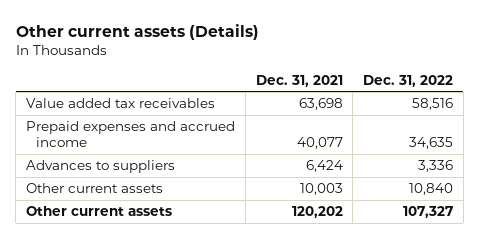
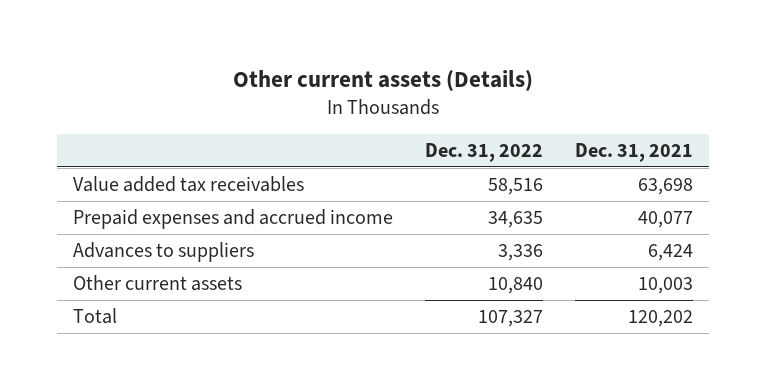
[26,206,173,217] Other current assets -> [72,307,117,324] Total

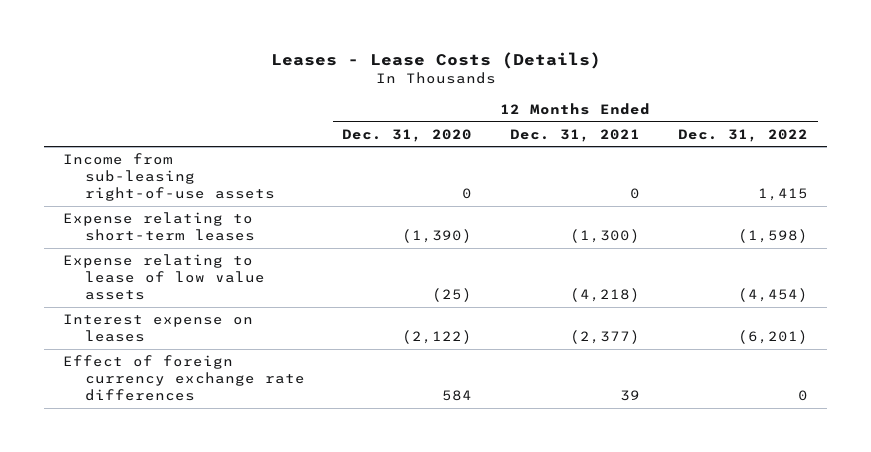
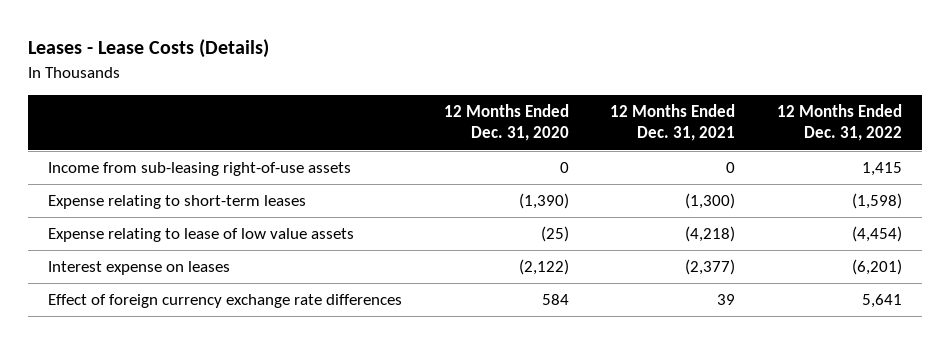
[798,389,809,401] 0 -> [861,294,902,309] 5,641

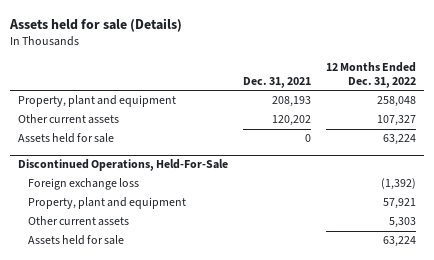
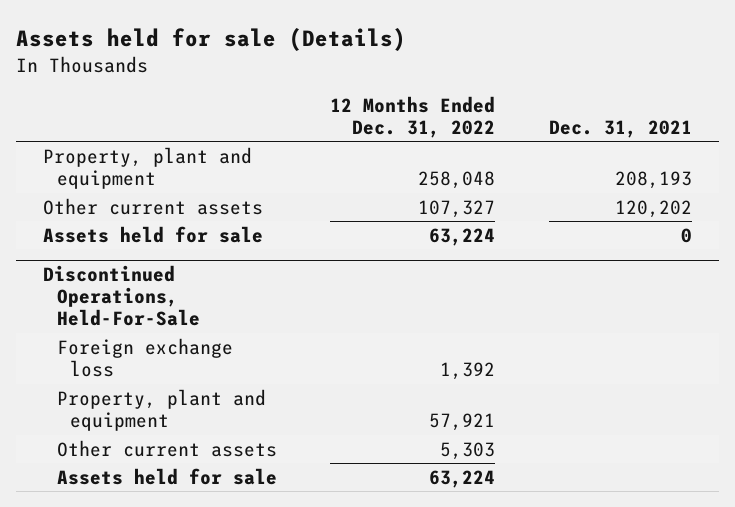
[381,178,417,191] (1,392) -> [440,362,496,381] 1,392

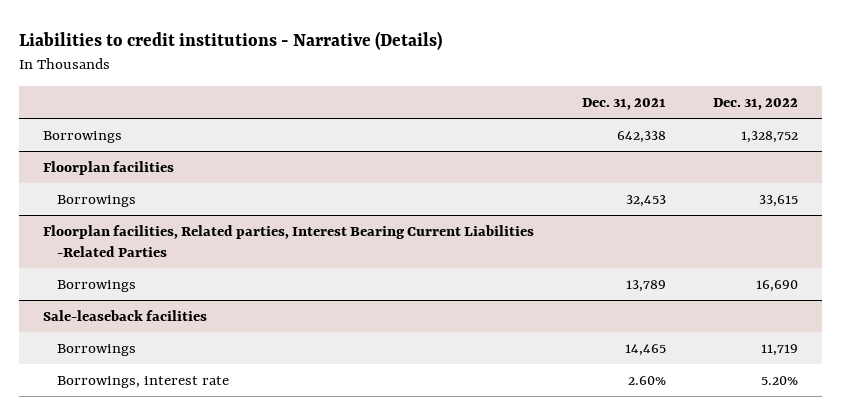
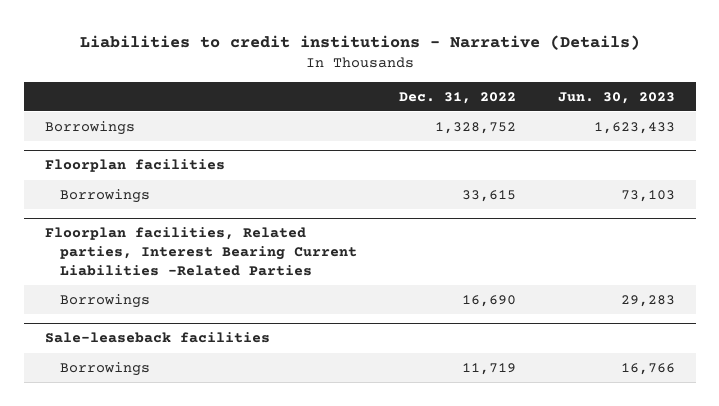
[581,98,666,111] Dec. 31, 2021 -> none
none -> [557,91,675,104] Jun. 30, 2023
[57,375,230,388] Borrowings, interest rate -> none

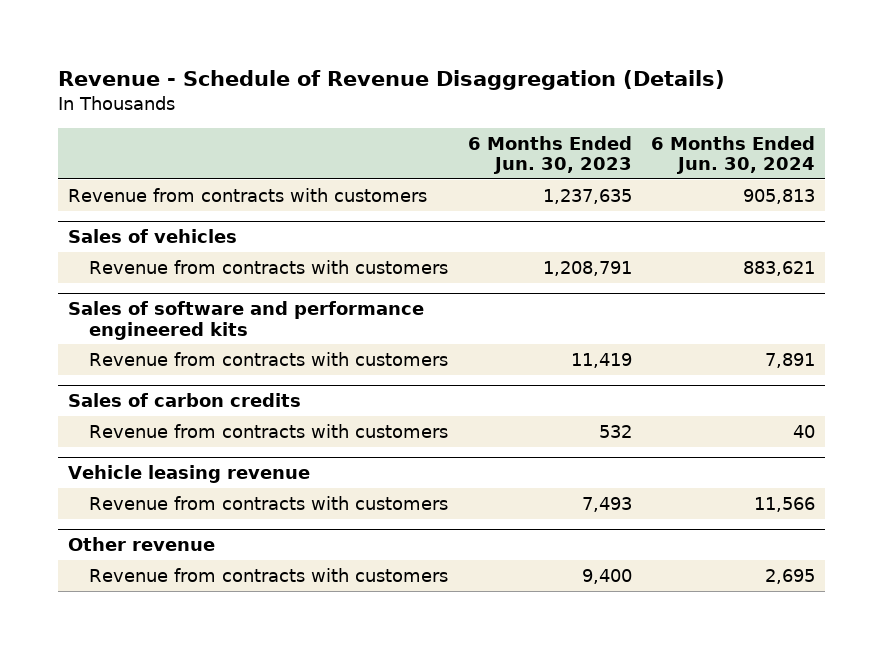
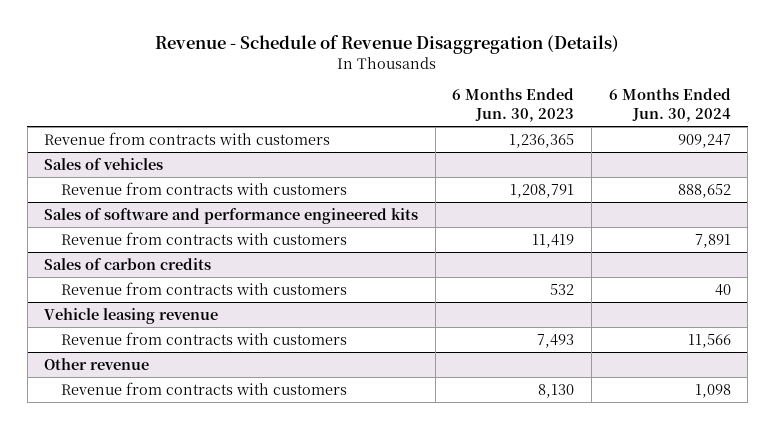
[542,188,632,204] 1,237,635 -> [509,133,575,148] 1,236,365
[743,188,816,204] 905,813 -> [677,133,731,148] 909,247
[743,260,816,276] 883,621 -> [677,183,731,198] 888,652
[581,568,632,584] 9,400 -> [538,383,575,398] 8,130
[765,568,816,584] 2,695 -> [694,383,731,398] 1,098

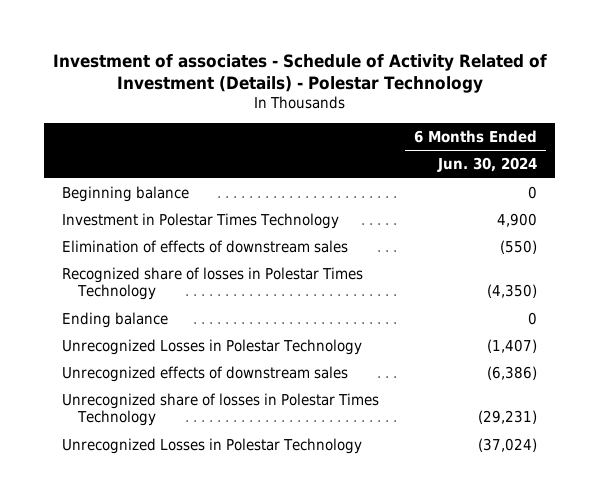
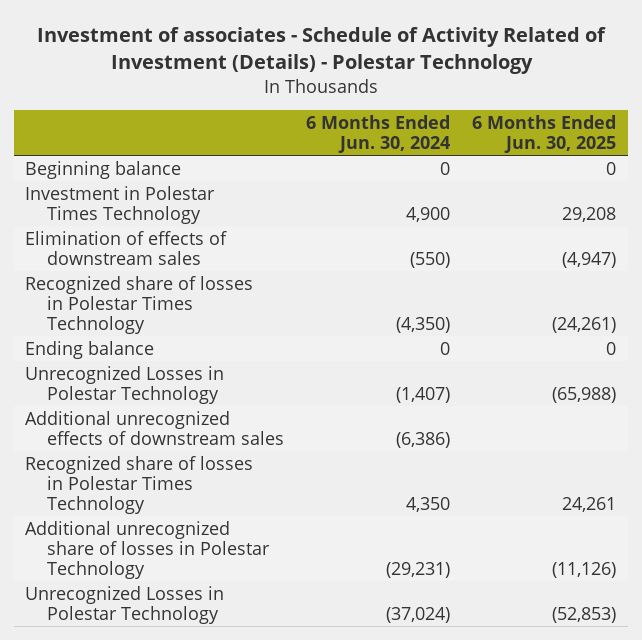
none -> [472,114,617,154] 6 Months Ended Jun. 30, 2025
[61,365,348,382] Unrecognized effects of downstream sales -> [25,410,284,445] Additional unrecognized effects of downstream sales
none -> [25,455,254,515] Recognized share of losses in Polestar Times Technology
[61,392,379,427] Unrecognized share of losses in Polestar Times Technology -> [25,520,270,580] Additional unrecognized share of losses in Polestar Technology

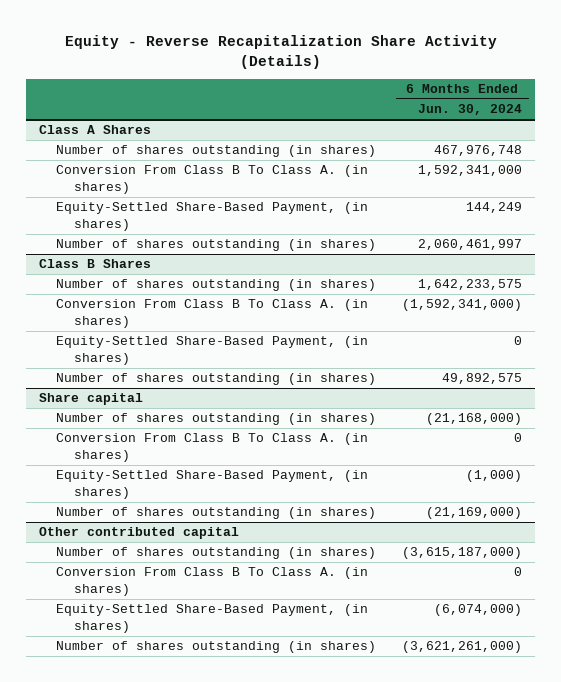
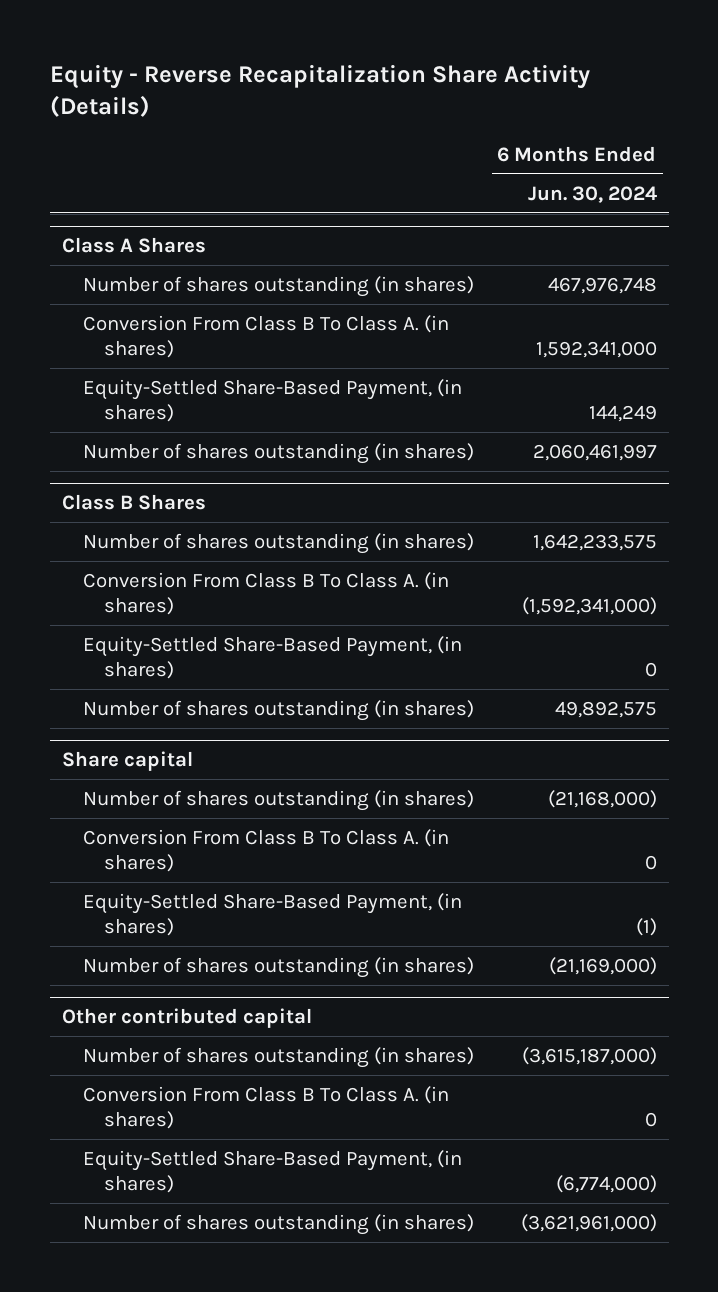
[466,470,523,483] (1,000) -> [635,917,657,936] (1)
[434,604,523,617] (6,074,000) -> [555,1174,657,1193] (6,774,000)
[402,641,523,654] (3,621,261,000) -> [520,1214,657,1233] (3,621,961,000)

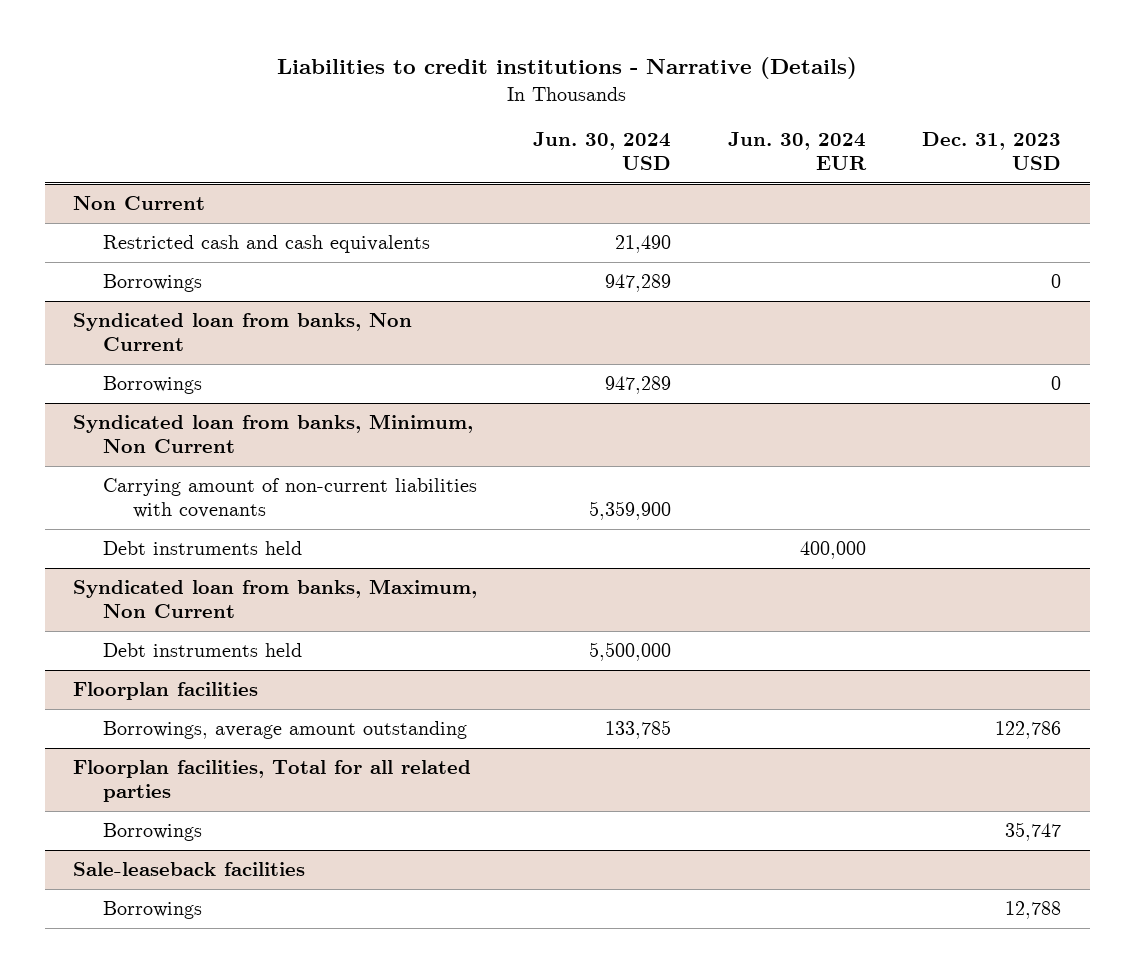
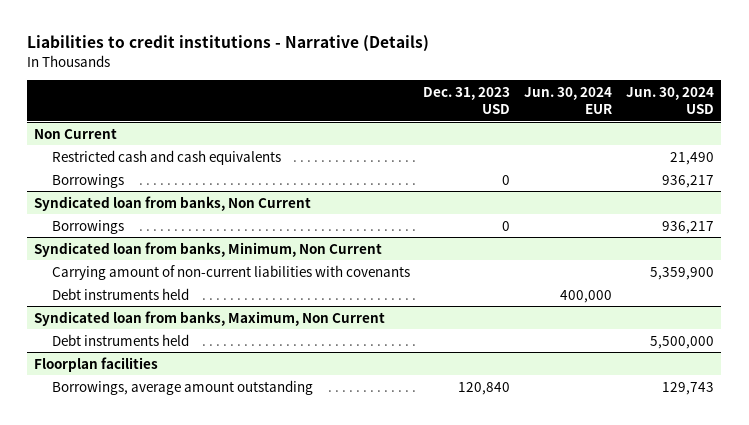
[605,274,672,293] 947,289 -> [662,174,715,188] 936,217
[605,376,672,395] 947,289 -> [662,220,715,234] 936,217
[72,760,471,802] Floorplan facilities, Total for all related parties -> none
[102,823,202,842] Borrowings -> none
[72,862,305,877] Sale-leaseback facilities -> none
[102,901,202,920] Borrowings -> none
[605,720,672,740] 133,785 -> [662,381,715,395] 129,743
[995,721,1062,740] 122,786 -> [458,381,511,395] 120,840

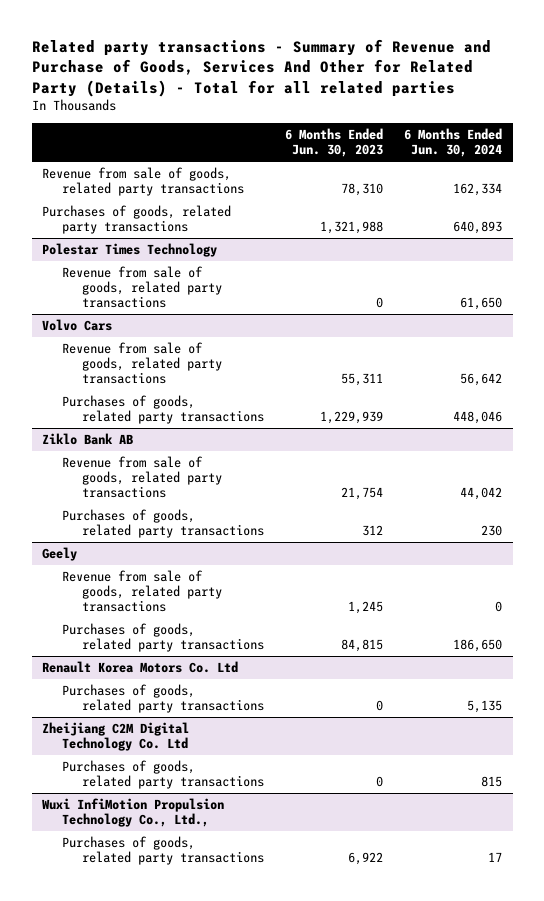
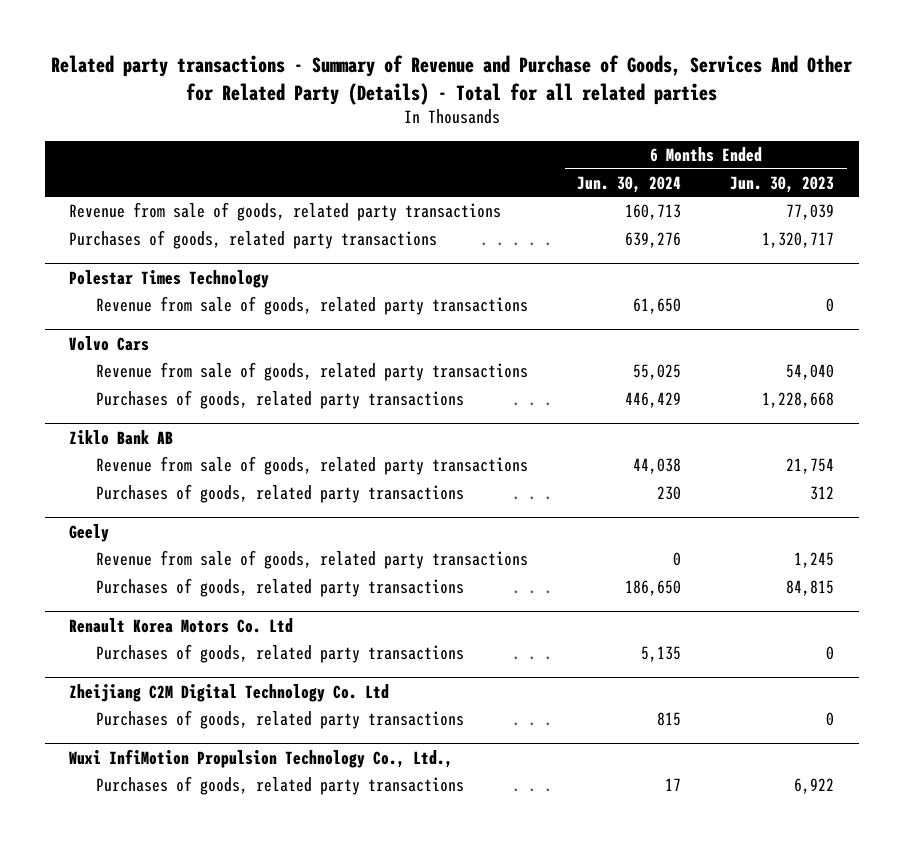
[341,183,384,197] 78,310 -> [786,204,835,221] 77,039
[453,183,503,197] 162,334 -> [625,204,682,221] 160,713
[320,221,384,235] 1,321,988 -> [762,232,835,249] 1,320,717
[453,221,503,235] 640,893 -> [625,232,682,249] 639,276
[341,373,384,387] 55,311 -> [786,364,835,381] 54,040
[460,373,503,387] 56,642 -> [633,364,682,381] 55,025
[320,411,384,425] 1,229,939 -> [762,392,835,409] 1,228,668
[453,411,503,425] 448,046 -> [625,392,682,409] 446,429
[460,487,503,501] 44,042 -> [633,458,682,475] 44,038

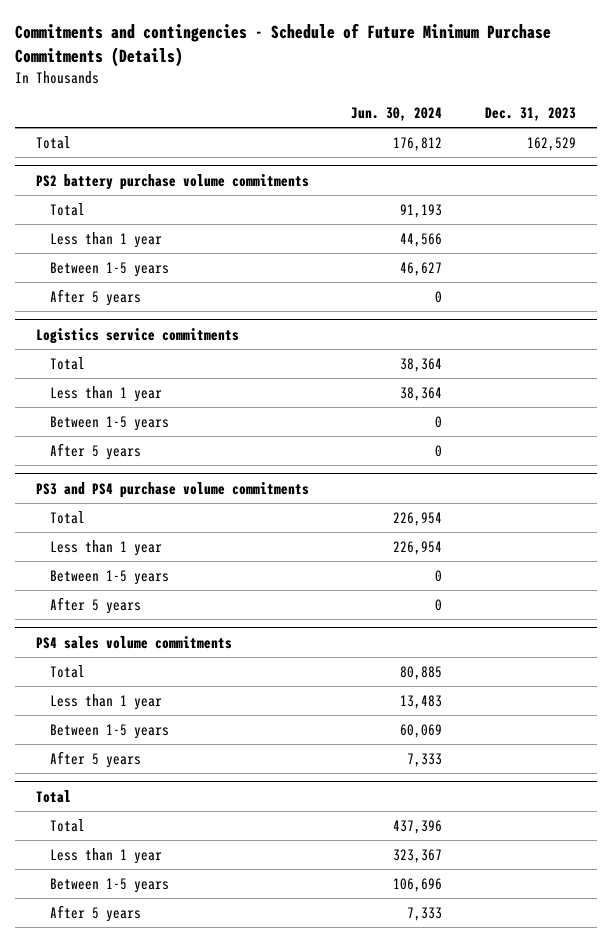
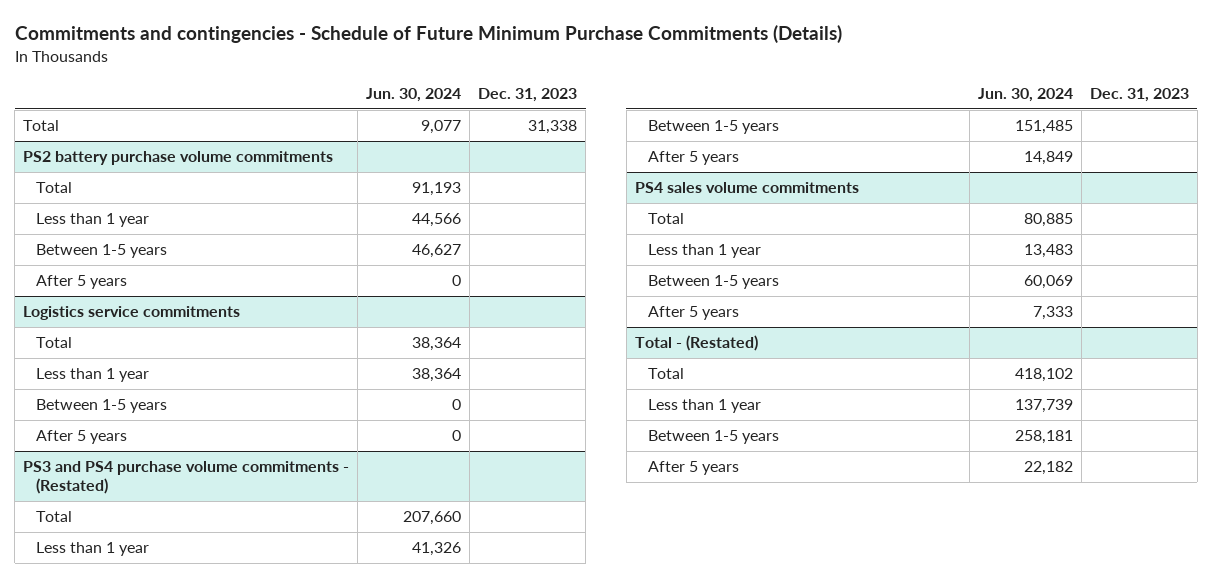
[393,137,443,152] 176,812 -> [421,120,462,135] 9,077
[526,137,576,152] 162,529 -> [528,120,578,135] 31,338
[35,481,309,498] PS3 and PS4 purchase volume commitments -> [23,461,350,495] PS3 and PS4 purchase volume commitments - (Restated)
[393,512,443,527] 226,954 -> [403,511,462,526] 207,660
[393,541,443,556] 226,954 -> [412,542,462,557] 41,326
[435,570,443,583] 0 -> [1014,120,1073,135] 151,485
[435,599,443,612] 0 -> [1023,151,1073,166] 14,849
[35,789,71,803] Total -> [634,335,758,352] Total - (Restated)
[393,820,443,835] 437,396 -> [1014,368,1073,383] 418,102
[393,849,443,864] 323,367 -> [1014,399,1073,414] 137,739
[393,878,443,893] 106,696 -> [1014,430,1073,445] 258,181
[407,907,443,922] 7,333 -> [1023,461,1073,476] 22,182

